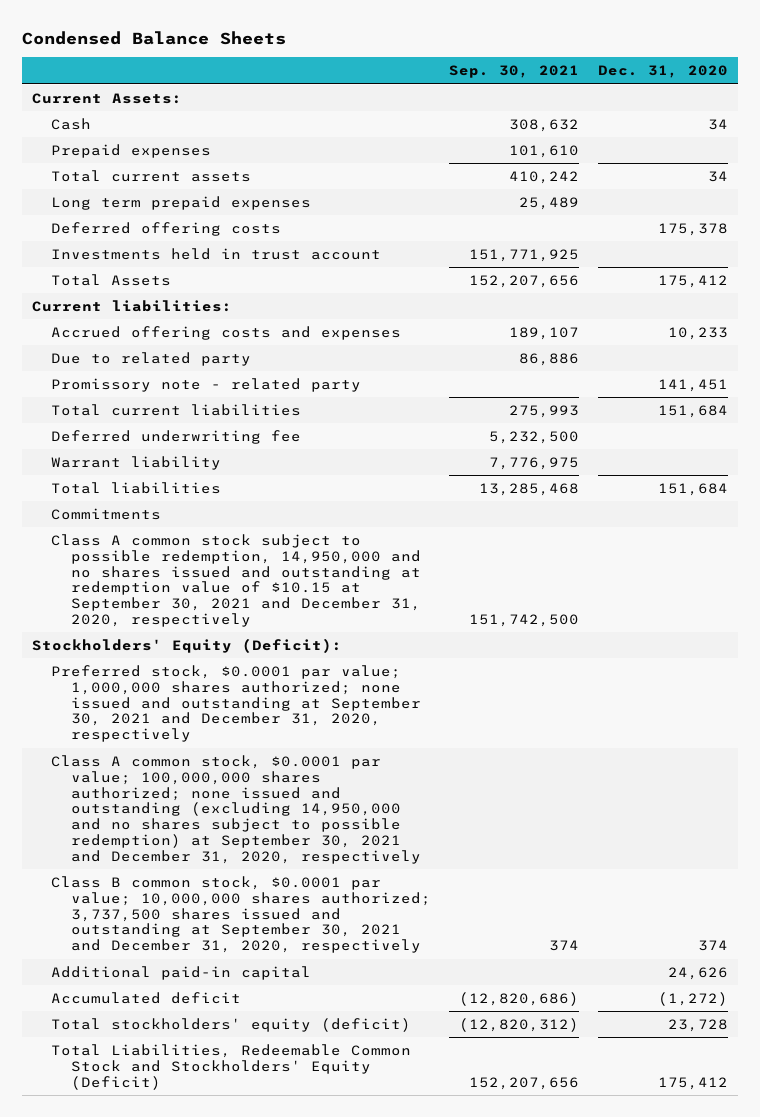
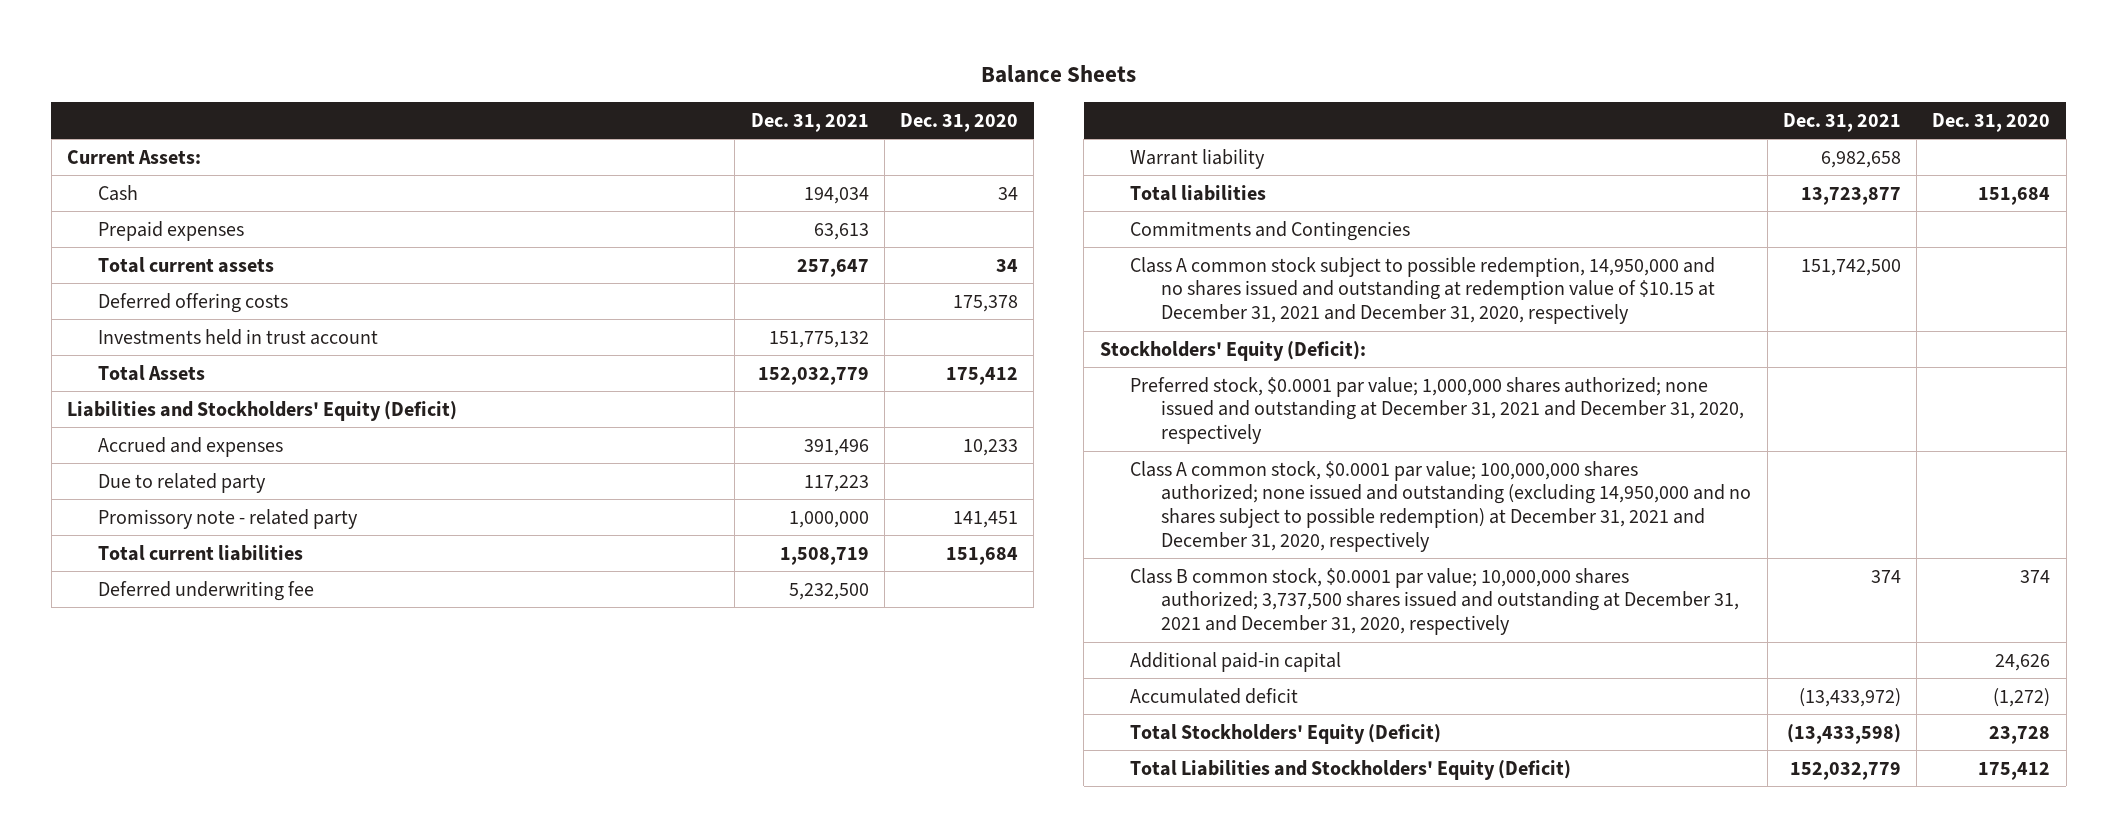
[22,30,287,45] Condensed Balance Sheets -> [980,65,1136,84] Balance Sheets
[449,65,580,79] Sep. 30, 2021 -> none
none -> [750,112,869,132] Dec. 31, 2021
[51,196,312,211] Long term prepaid expenses -> none
[31,300,232,313] Current liabilities: -> none
none -> [67,400,458,421] Liabilities and Stockholders' Equity (Deficit)
[51,326,402,341] Accrued offering costs and expenses -> [98,436,284,457] Accrued and expenses
[51,508,162,521] Commitments -> [1130,220,1411,241] Commitments and Contingencies
[51,534,421,627] Class A common stock subject to possible redemption, 14,950,000 and no shares issued and outstanding at redemption value of $10.15 at September 30, 2021 and December 31, 2020, respectively -> [1130,256,1716,325] Class A common stock subject to possible redemption, 14,950,000 and no shares issued and outstanding at redemption value of $10.15 at December 31, 2021 and December 31, 2020, respectively
[51,665,421,743] Preferred stock, $0.0001 par value; 1,000,000 shares authorized; none issued and outstanding at September 30, 2021 and December 31, 2020, respectively -> [1130,376,1745,445] Preferred stock, $0.0001 par value; 1,000,000 shares authorized; none issued and outstanding at December 31, 2021 and December 31, 2020, respectively
[51,755,421,864] Class A common stock, $0.0001 par value; 100,000,000 shares authorized; none issued and outstanding (excluding 14,950,000 and no shares subject to possible redemption) at September 30, 2021 and December 31, 2020, respectively -> [1130,460,1752,553] Class A common stock, $0.0001 par value; 100,000,000 shares authorized; none issued and outstanding (excluding 14,950,000 and no shares subject to possible redemption) at December 31, 2021 and December 31, 2020, respectively
[51,876,431,954] Class B common stock, $0.0001 par value; 10,000,000 shares authorized; 3,737,500 shares issued and outstanding at September 30, 2021 and December 31, 2020, respectively -> [1130,567,1740,636] Class B common stock, $0.0001 par value; 10,000,000 shares authorized; 3,737,500 shares issued and outstanding at December 31, 2021 and December 31, 2020, respectively
[51,1018,412,1033] Total stockholders' equity (deficit) -> [1130,723,1442,744] Total Stockholders' Equity (Deficit)
[51,1044,412,1090] Total Liabilities, Redeemable Common Stock and Stockholders' Equity (Deficit) -> [1130,759,1572,780] Total Liabilities and Stockholders' Equity (Deficit)

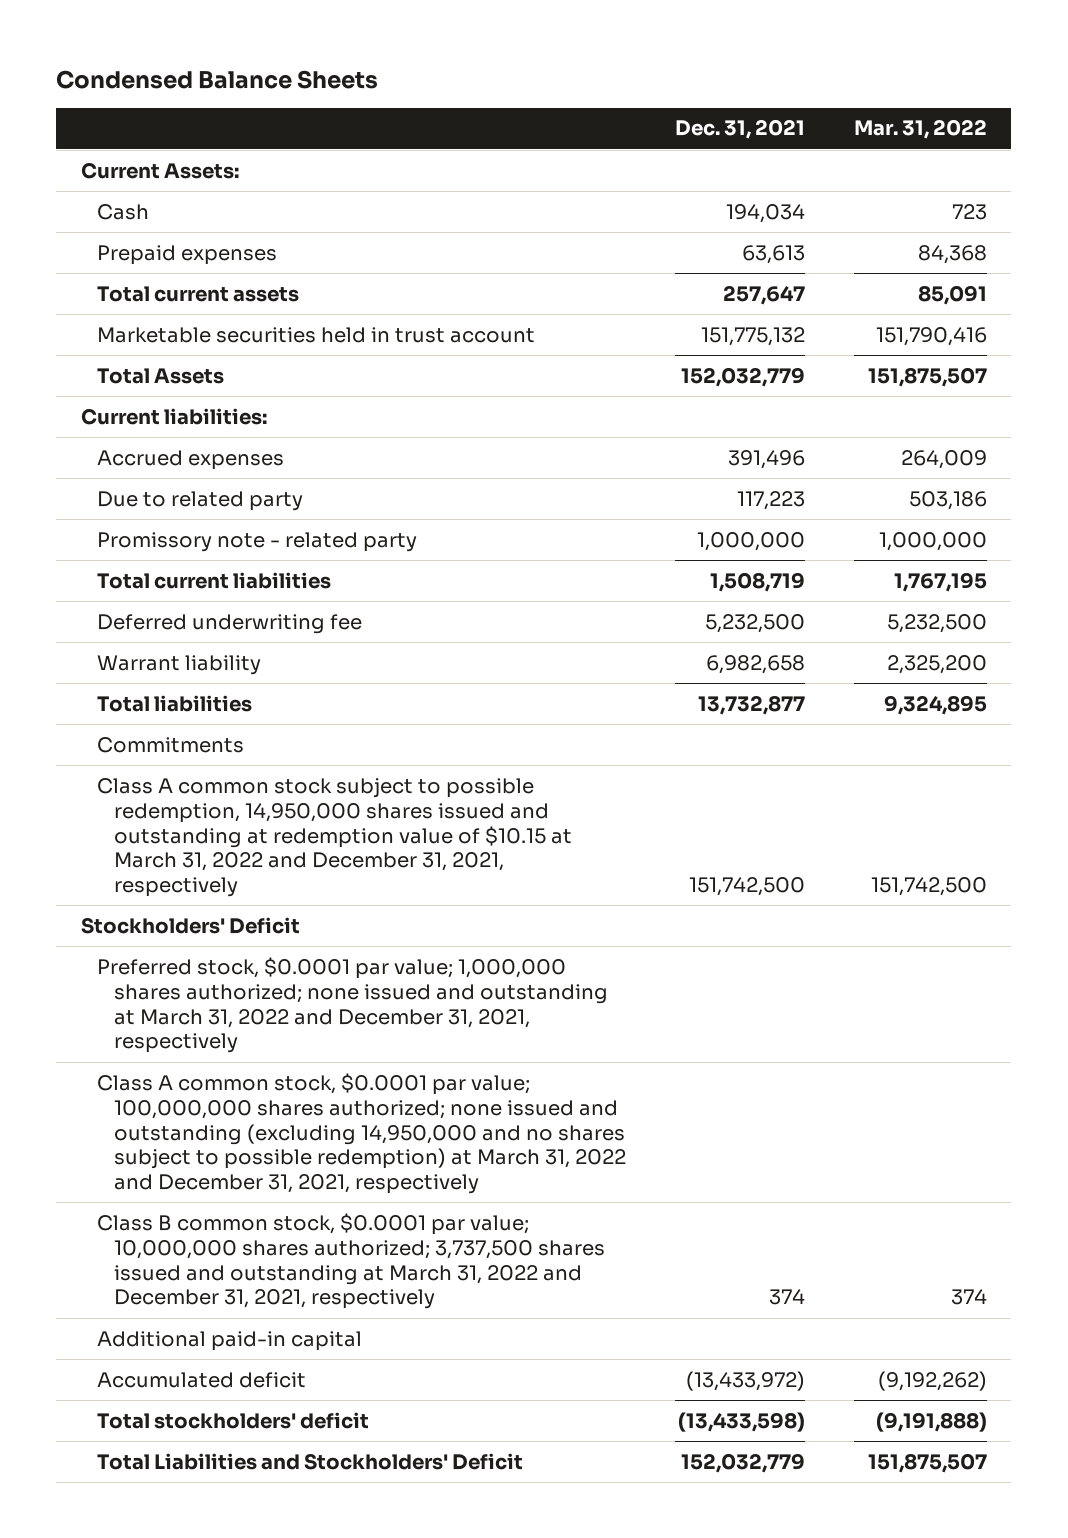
[980,65,1136,84] Balance Sheets -> [56,69,379,89] Condensed Balance Sheets
[900,112,1019,132] Dec. 31, 2020 -> none
none -> [853,119,987,140] Mar. 31, 2022
[98,292,289,313] Deferred offering costs -> none
[98,328,379,345] Investments held in trust account -> [97,326,536,343] Marketable securities held in trust account
[67,400,458,421] Liabilities and Stockholders' Equity (Deficit) -> none
none -> [80,407,267,425] Current liabilities:
[98,436,284,457] Accrued and expenses -> [97,449,285,470] Accrued expenses
[1800,186,1901,205] 13,723,877 -> [697,694,805,715] 13,732,877
[1130,220,1411,241] Commitments and Contingencies -> [97,736,245,753] Commitments
[1130,256,1716,325] Class A common stock subject to possible redemption, 14,950,000 and no shares issued and outstanding at redemption value of $10.15 at December 31, 2021 and December 31, 2020, respectively -> [97,777,573,898] Class A common stock subject to possible redemption, 14,950,000 shares issued and outstanding at redemption value of $10.15 at March 31, 2022 and December 31, 2021, respectively
[1099,340,1366,361] Stockholders' Equity (Deficit): -> [80,916,300,934] Stockholders' Deficit
[1130,376,1745,445] Preferred stock, $0.0001 par value; 1,000,000 shares authorized; none issued and outstanding at December 31, 2021 and December 31, 2020, respectively -> [97,956,609,1054] Preferred stock, $0.0001 par value; 1,000,000 shares authorized; none issued and outstanding at March 31, 2022 and December 31, 2021, respectively
[1130,460,1752,553] Class A common stock, $0.0001 par value; 100,000,000 shares authorized; none issued and outstanding (excluding 14,950,000 and no shares subject to possible redemption) at December 31, 2021 and December 31, 2020, respectively -> [97,1072,627,1195] Class A common stock, $0.0001 par value; 100,000,000 shares authorized; none issued and outstanding (excluding 14,950,000 and no shares subject to possible redemption) at March 31, 2022 and December 31, 2021, respectively
[1130,567,1740,636] Class B common stock, $0.0001 par value; 10,000,000 shares authorized; 3,737,500 shares issued and outstanding at December 31, 2021 and December 31, 2020, respectively -> [97,1212,606,1310] Class B common stock, $0.0001 par value; 10,000,000 shares authorized; 3,737,500 shares issued and outstanding at March 31, 2022 and December 31, 2021, respectively
[1130,723,1442,744] Total Stockholders' Equity (Deficit) -> [97,1411,370,1429] Total stockholders' deficit
[1130,759,1572,780] Total Liabilities and Stockholders' Equity (Deficit) -> [97,1452,524,1470] Total Liabilities and Stockholders' Deficit

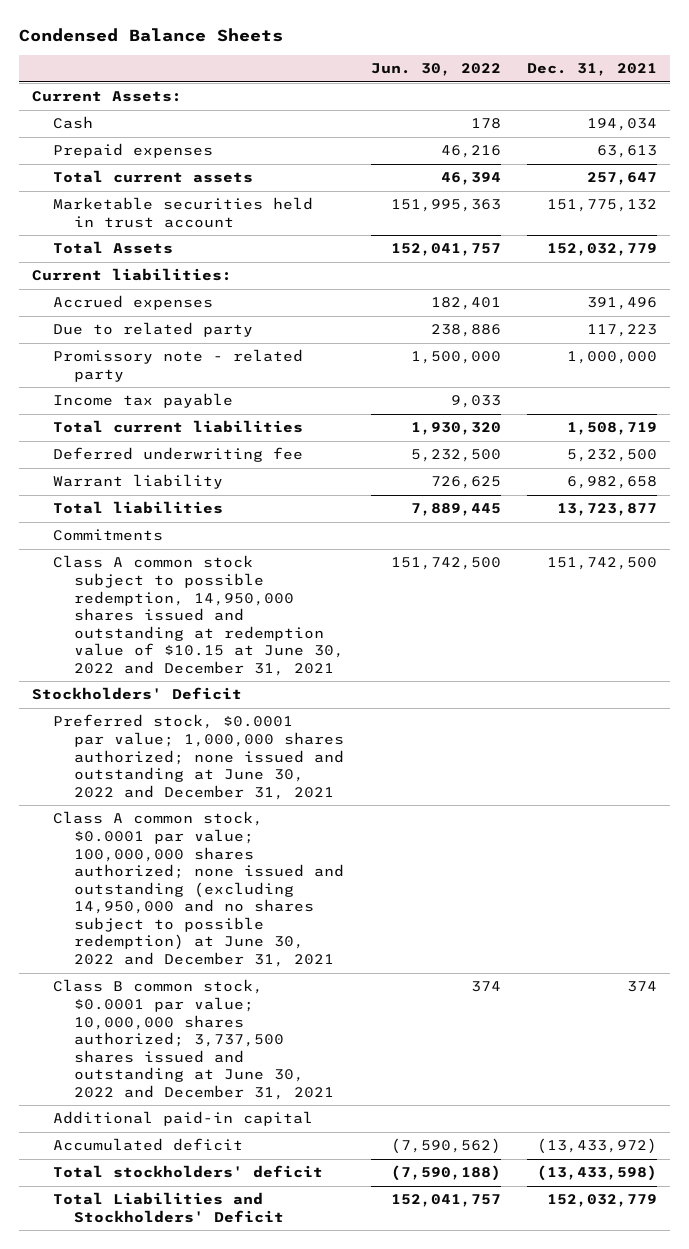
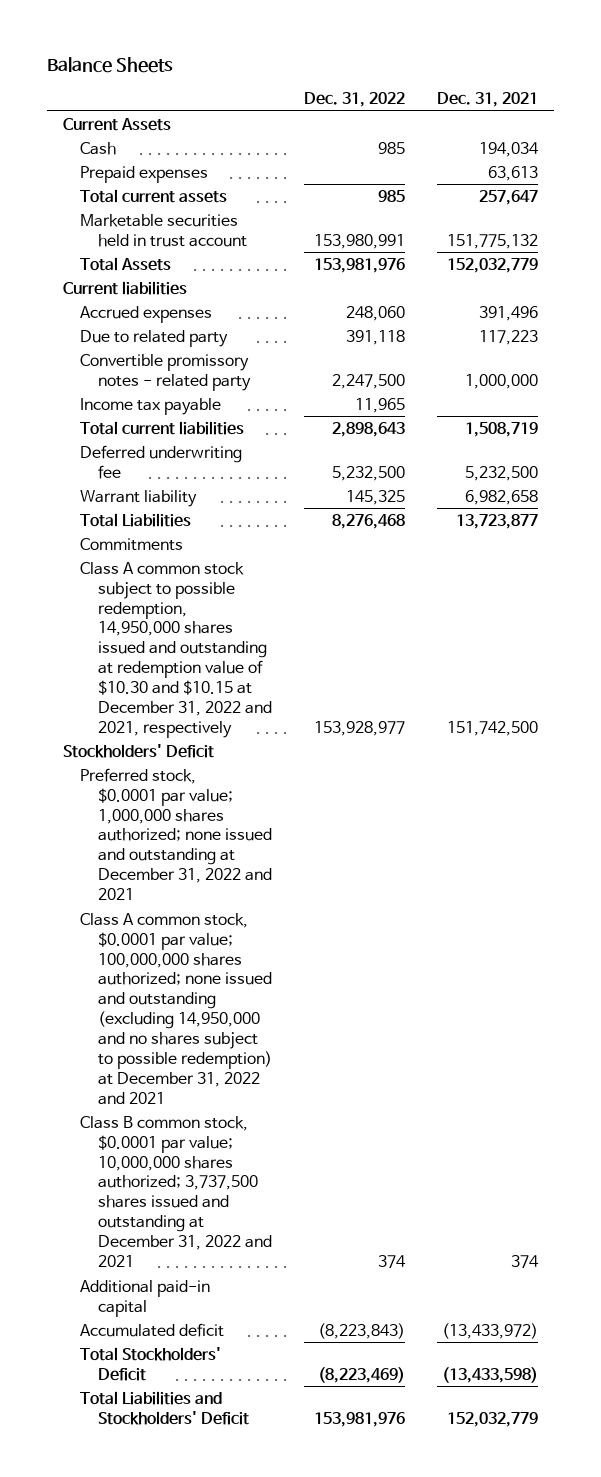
[19,27,284,42] Condensed Balance Sheets -> [46,56,173,73] Balance Sheets
[370,63,501,77] Jun. 30, 2022 -> none
none -> [304,92,406,108] Dec. 31, 2022
[32,91,183,103] Current Assets: -> [62,117,171,131] Current Assets
[32,268,233,282] Current liabilities: -> [62,280,187,295] Current liabilities
[53,349,304,382] Promissory note - related party -> [80,353,251,391] Convertible promissory notes - related party
[53,501,224,515] Total liabilities -> [80,512,192,527] Total Liabilities
[53,555,345,676] Class A common stock subject to possible redemption, 14,950,000 shares issued and outstanding at redemption value of $10.15 at June 30, 2022 and December 31, 2021 -> [80,561,272,738] Class A common stock subject to possible redemption, 14,950,000 shares issued and outstanding at redemption value of $10.30 and $10.15 at December 31, 2022 and 2021, respectively
[53,714,345,800] Preferred stock, $0.0001 par value; 1,000,000 shares authorized; none issued and outstanding at June 30, 2022 and December 31, 2021 -> [80,767,272,901] Preferred stock, $0.0001 par value; 1,000,000 shares authorized; none issued and outstanding at December 31, 2022 and 2021
[53,811,345,968] Class A common stock, $0.0001 par value; 100,000,000 shares authorized; none issued and outstanding (excluding 14,950,000 and no shares subject to possible redemption) at June 30, 2022 and December 31, 2021 -> [80,912,272,1105] Class A common stock, $0.0001 par value; 100,000,000 shares authorized; none issued and outstanding (excluding 14,950,000 and no shares subject to possible redemption) at December 31, 2022 and 2021
[53,979,335,1100] Class B common stock, $0.0001 par value; 10,000,000 shares authorized; 3,737,500 shares issued and outstanding at June 30, 2022 and December 31, 2021 -> [80,1115,272,1268] Class B common stock, $0.0001 par value; 10,000,000 shares authorized; 3,737,500 shares issued and outstanding at December 31, 2022 and 2021
[53,1165,324,1179] Total stockholders' deficit -> [80,1346,222,1381] Total Stockholders' Deficit

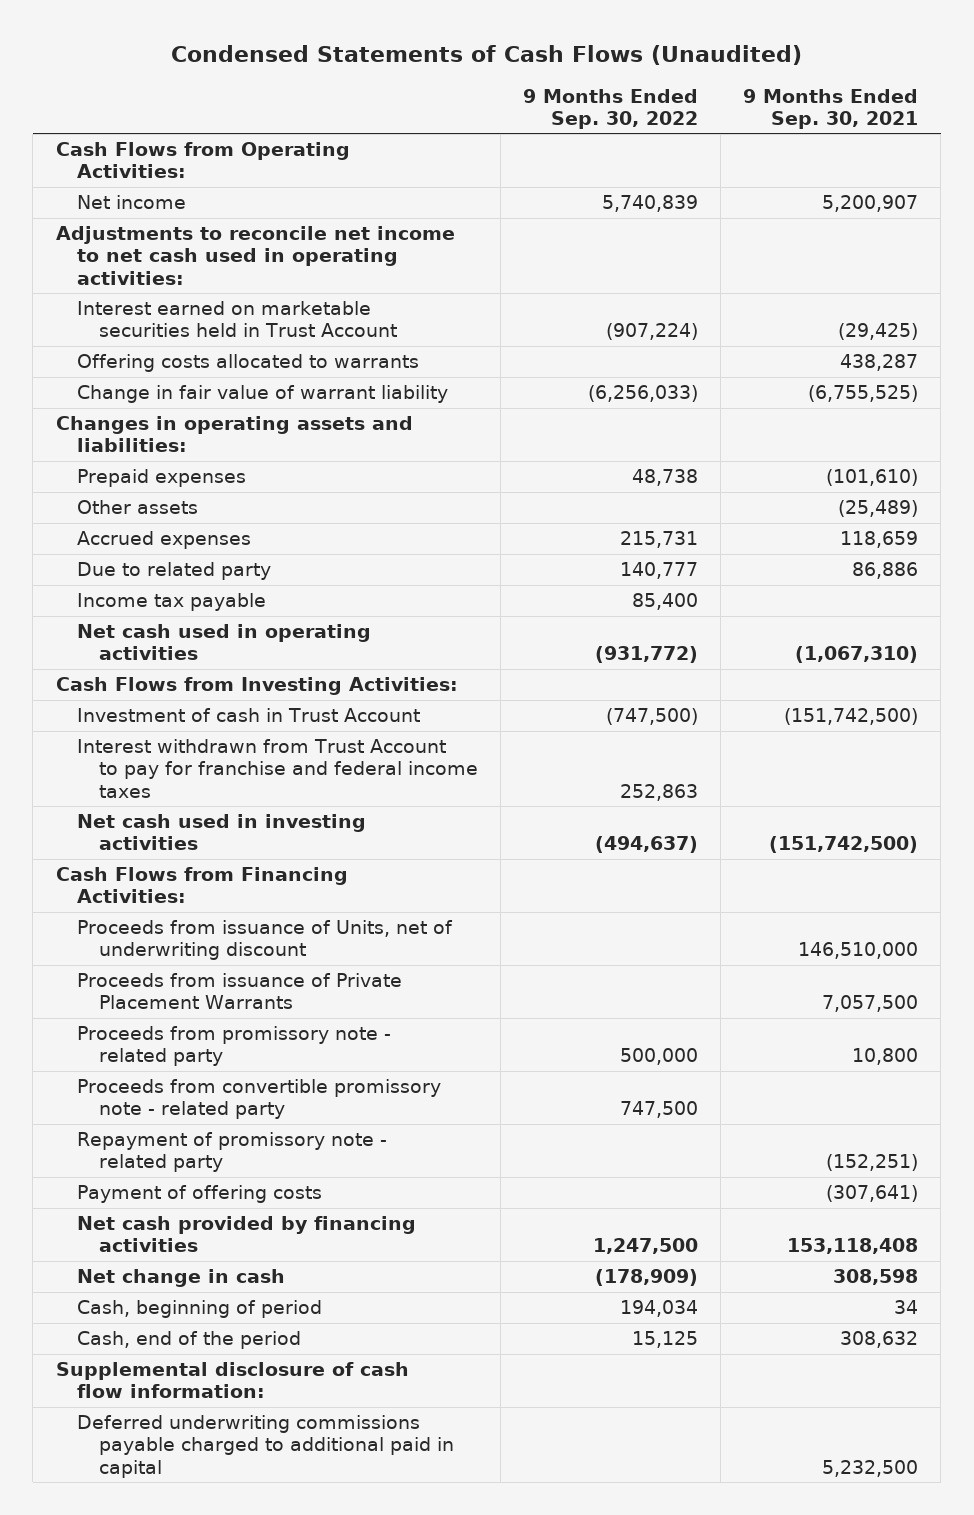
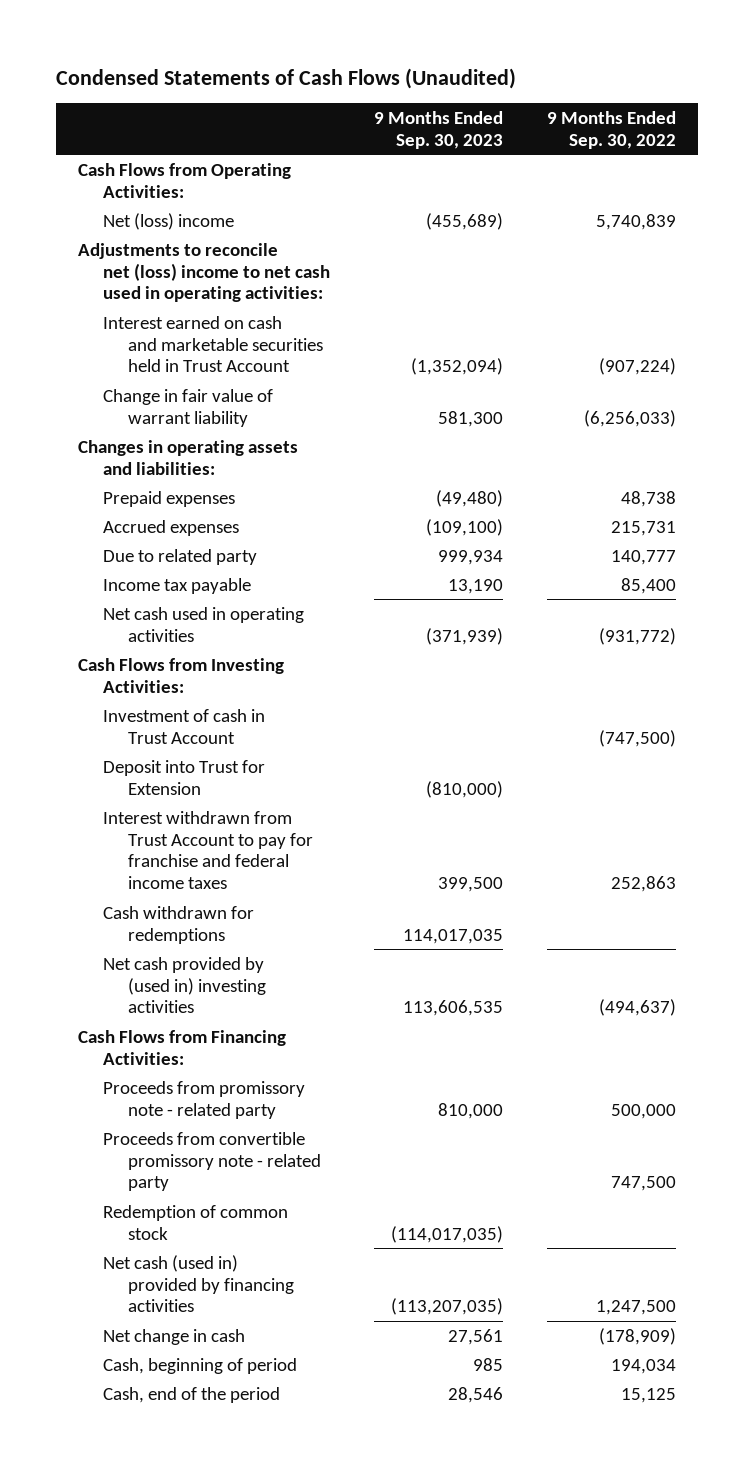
[743,88,919,129] 9 Months Ended Sep. 30, 2021 -> none
none -> [373,111,503,149] 9 Months Ended Sep. 30, 2023
[77,354,420,373] Offering costs allocated to warrants -> none
[77,195,187,210] Net income -> [102,212,234,230] Net (loss) income
[55,226,455,285] Adjustments to reconcile net income to net cash used in operating activities: -> [78,242,330,303] Adjustments to reconcile net (loss) income to net cash used in operating activities:
[77,301,397,338] Interest earned on marketable securities held in Trust Account -> [102,315,323,373] Interest earned on cash and marketable securities held in Trust Account
[77,500,199,515] Other assets -> none
none -> [102,759,265,795] Deposit into Trust for Extension
none -> [102,905,254,944] Cash withdrawn for redemptions
[77,814,367,851] Net cash used in investing activities -> [102,956,266,1014] Net cash provided by (used in) investing activities
[77,920,454,961] Proceeds from issuance of Units, net of underwriting discount -> none
[77,973,403,1010] Proceeds from issuance of Private Placement Warrants -> none
[77,1132,388,1173] Repayment of promissory note - related party -> none
[77,1185,323,1204] Payment of offering costs -> none
none -> [102,1204,288,1240] Redemption of common stock
[77,1216,417,1253] Net cash provided by financing activities -> [102,1254,294,1313] Net cash (used in) provided by financing activities
[55,1362,409,1399] Supplemental disclosure of cash flow information: -> none
[77,1415,454,1478] Deferred underwriting commissions payable charged to additional paid in capital -> none

